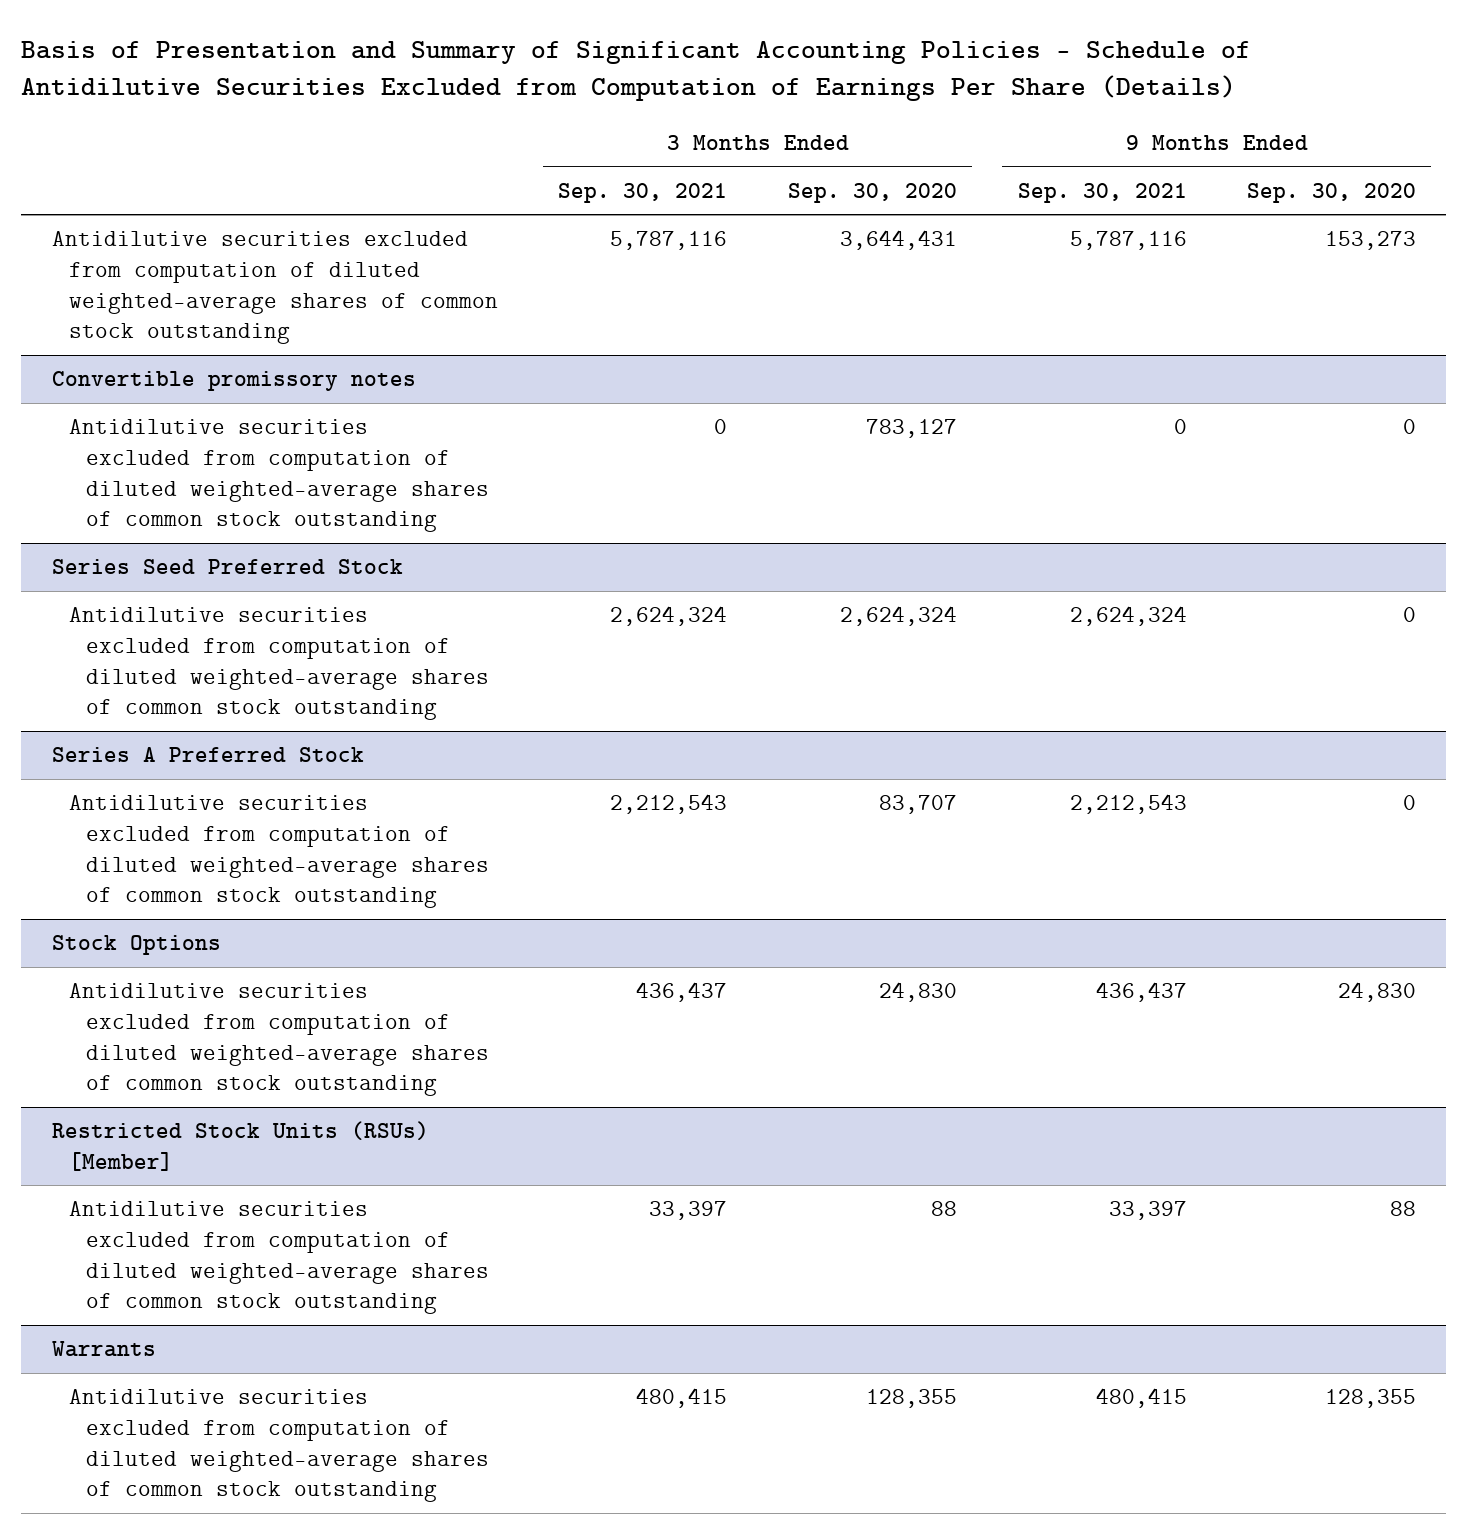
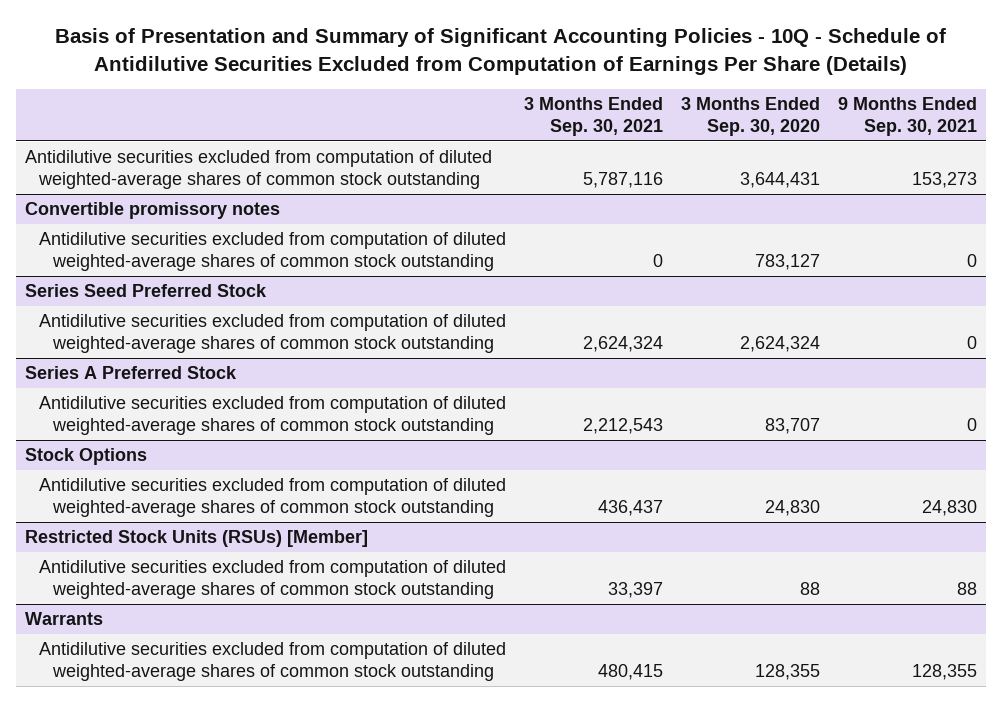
[21,41,1252,102] Basis of Presentation and Summary of Significant Accounting Policies - Schedule of Antidilutive Securities Excluded from Computation of Earnings Per Share (Details) -> [54,28,946,76] Basis of Presentation and Summary of Significant Accounting Policies - 10Q - Schedule of Antidilutive Securities Excluded from Computation of Earnings Per Share (Details)
[1247,182,1417,203] Sep. 30, 2020 -> none
[1069,231,1187,251] 5,787,116 -> [911,172,977,189] 153,273
[1069,606,1187,627] 2,624,324 -> [966,336,977,350] 0
[1069,794,1187,815] 2,212,543 -> [966,418,977,432] 0
[1095,982,1187,1003] 436,437 -> [921,500,977,517] 24,830
[1108,1201,1187,1221] 33,397 -> [956,582,977,596] 88
[1095,1388,1187,1409] 480,415 -> [911,664,977,681] 128,355

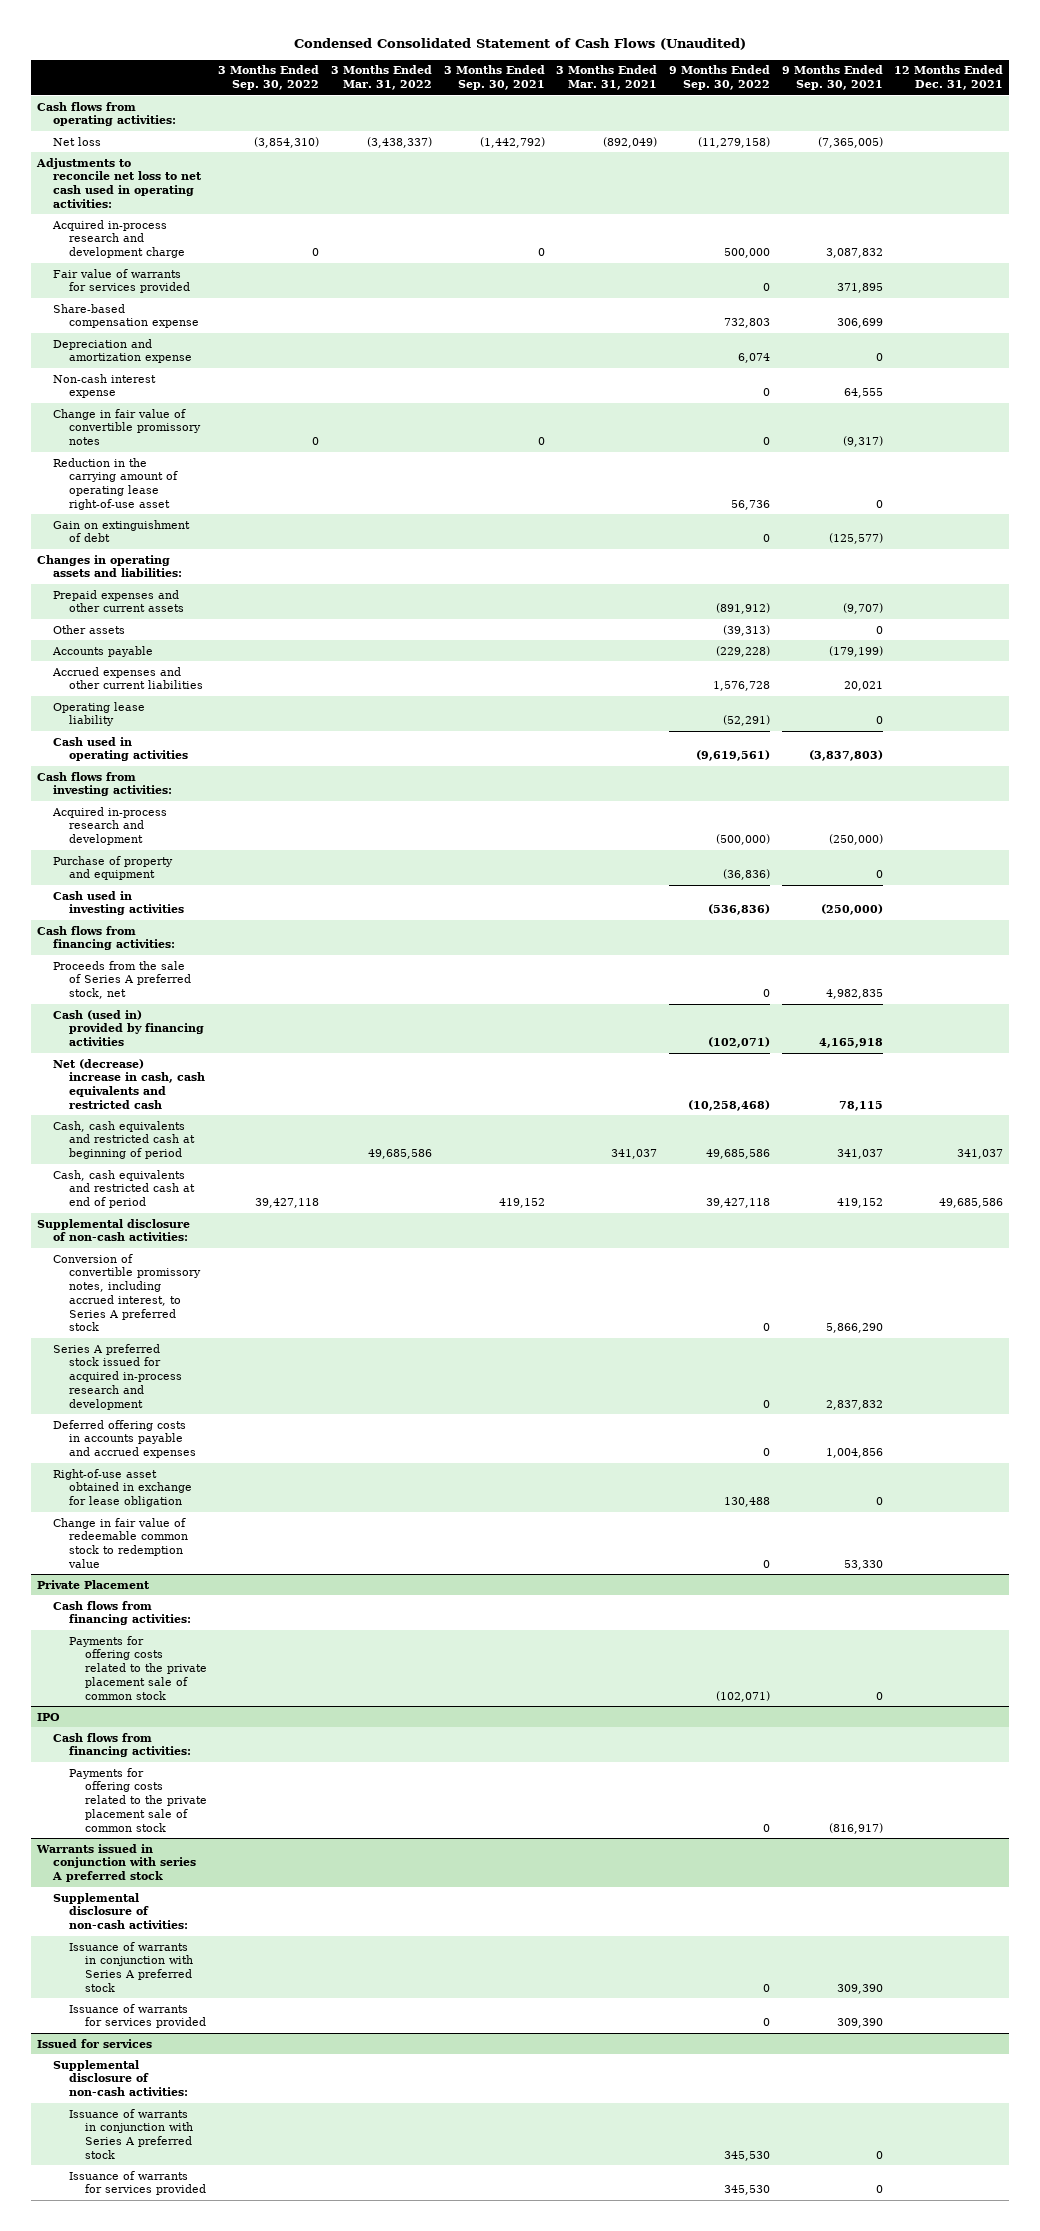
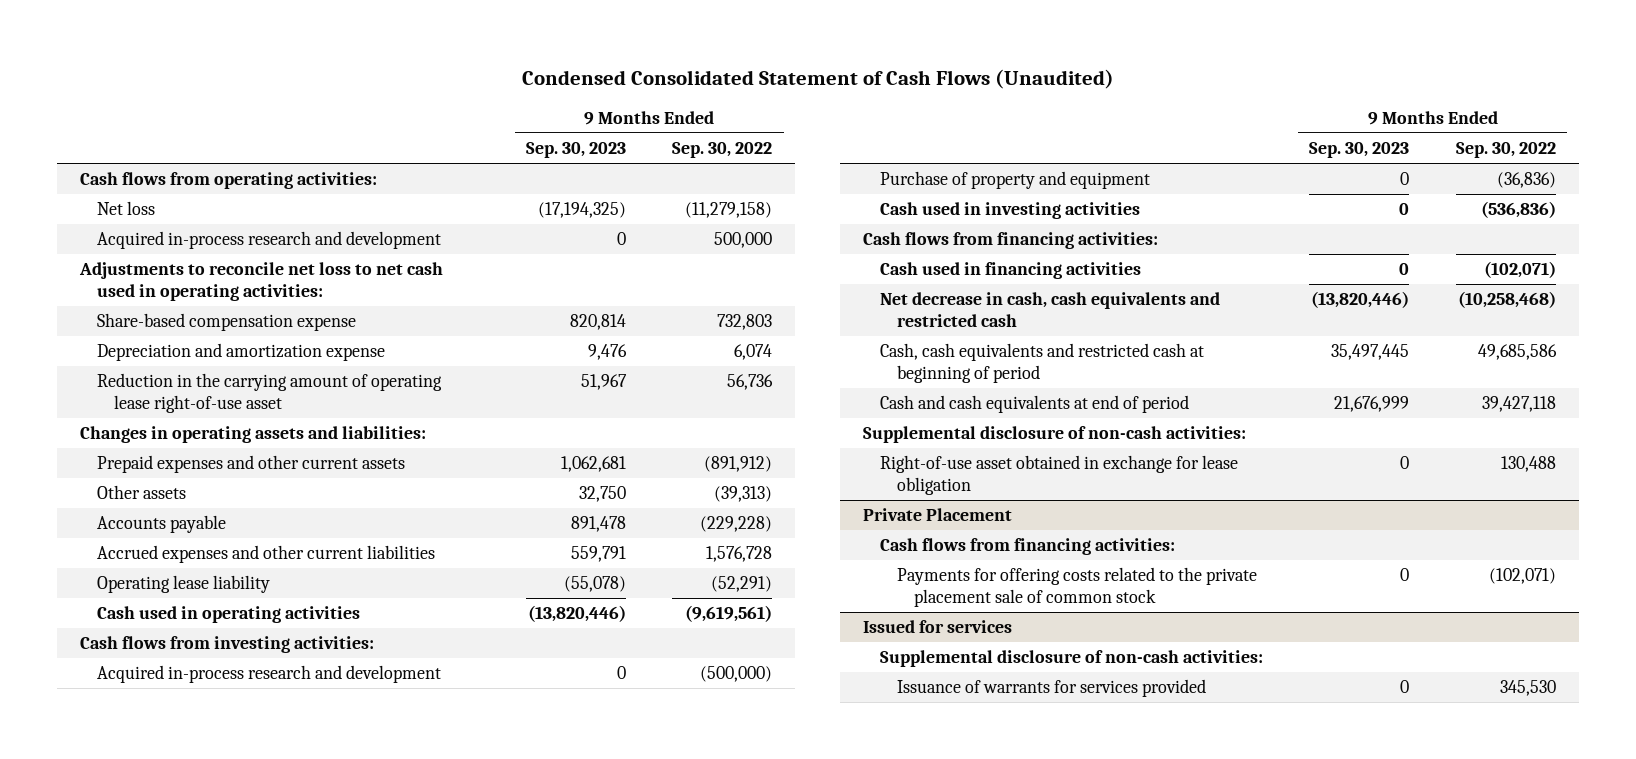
[218,65,320,90] 3 Months Ended Sep. 30, 2022 -> none
[330,65,432,90] 3 Months Ended Mar. 31, 2022 -> none
[443,65,545,90] 3 Months Ended Sep. 30, 2021 -> none
[556,65,658,90] 3 Months Ended Mar. 31, 2021 -> none
[781,65,883,90] 9 Months Ended Sep. 30, 2021 -> none
[894,65,1004,90] 12 Months Ended Dec. 31, 2021 -> none
none -> [526,142,627,159] Sep. 30, 2023
none -> [96,231,441,250] Acquired in-process research and development
[51,219,185,259] Acquired in-process research and development charge -> none
[52,268,190,294] Fair value of warrants for services provided -> none
[52,373,156,399] Non-cash interest expense -> none
[52,408,201,446] Change in fair value of convertible promissory notes -> none
[52,519,190,543] Gain on extinguishment of debt -> none
[52,960,191,1000] Proceeds from the sale of Series A preferred stock, net -> none
[52,1009,204,1047] Cash (used in) provided by financing activities -> [880,262,1142,280] Cash used in financing activities
[52,1058,205,1109] Net (decrease) increase in cash, cash equivalents and restricted cash -> [880,292,1221,328] Net decrease in cash, cash equivalents and restricted cash
[52,1169,195,1209] Cash, cash equivalents and restricted cash at end of period -> [880,395,1190,414] Cash and cash equivalents at end of period
[52,1253,201,1332] Conversion of convertible promissory notes, including accrued interest, to Series A preferred stock -> none
[52,1343,182,1410] Series A preferred stock issued for acquired in-process research and development -> none
[52,1419,196,1459] Deferred offering costs in accounts payable and accrued expenses -> none
[52,1517,188,1568] Change in fair value of redeemable common stock to redemption value -> none
[37,1712,61,1721] IPO -> none
[52,1732,191,1758] Cash flows from financing activities: -> none
[68,1767,207,1832] Payments for offering costs related to the private placement sale of common stock -> none
[36,1843,196,1883] Warrants issued in conjunction with series A preferred stock -> none
[52,1892,188,1930] Supplemental disclosure of non-cash activities: -> none
[68,1941,193,1992] Issuance of warrants in conjunction with Series A preferred stock -> none
[68,2003,206,2029] Issuance of warrants for services provided -> none
[68,2108,193,2159] Issuance of warrants in conjunction with Series A preferred stock -> none

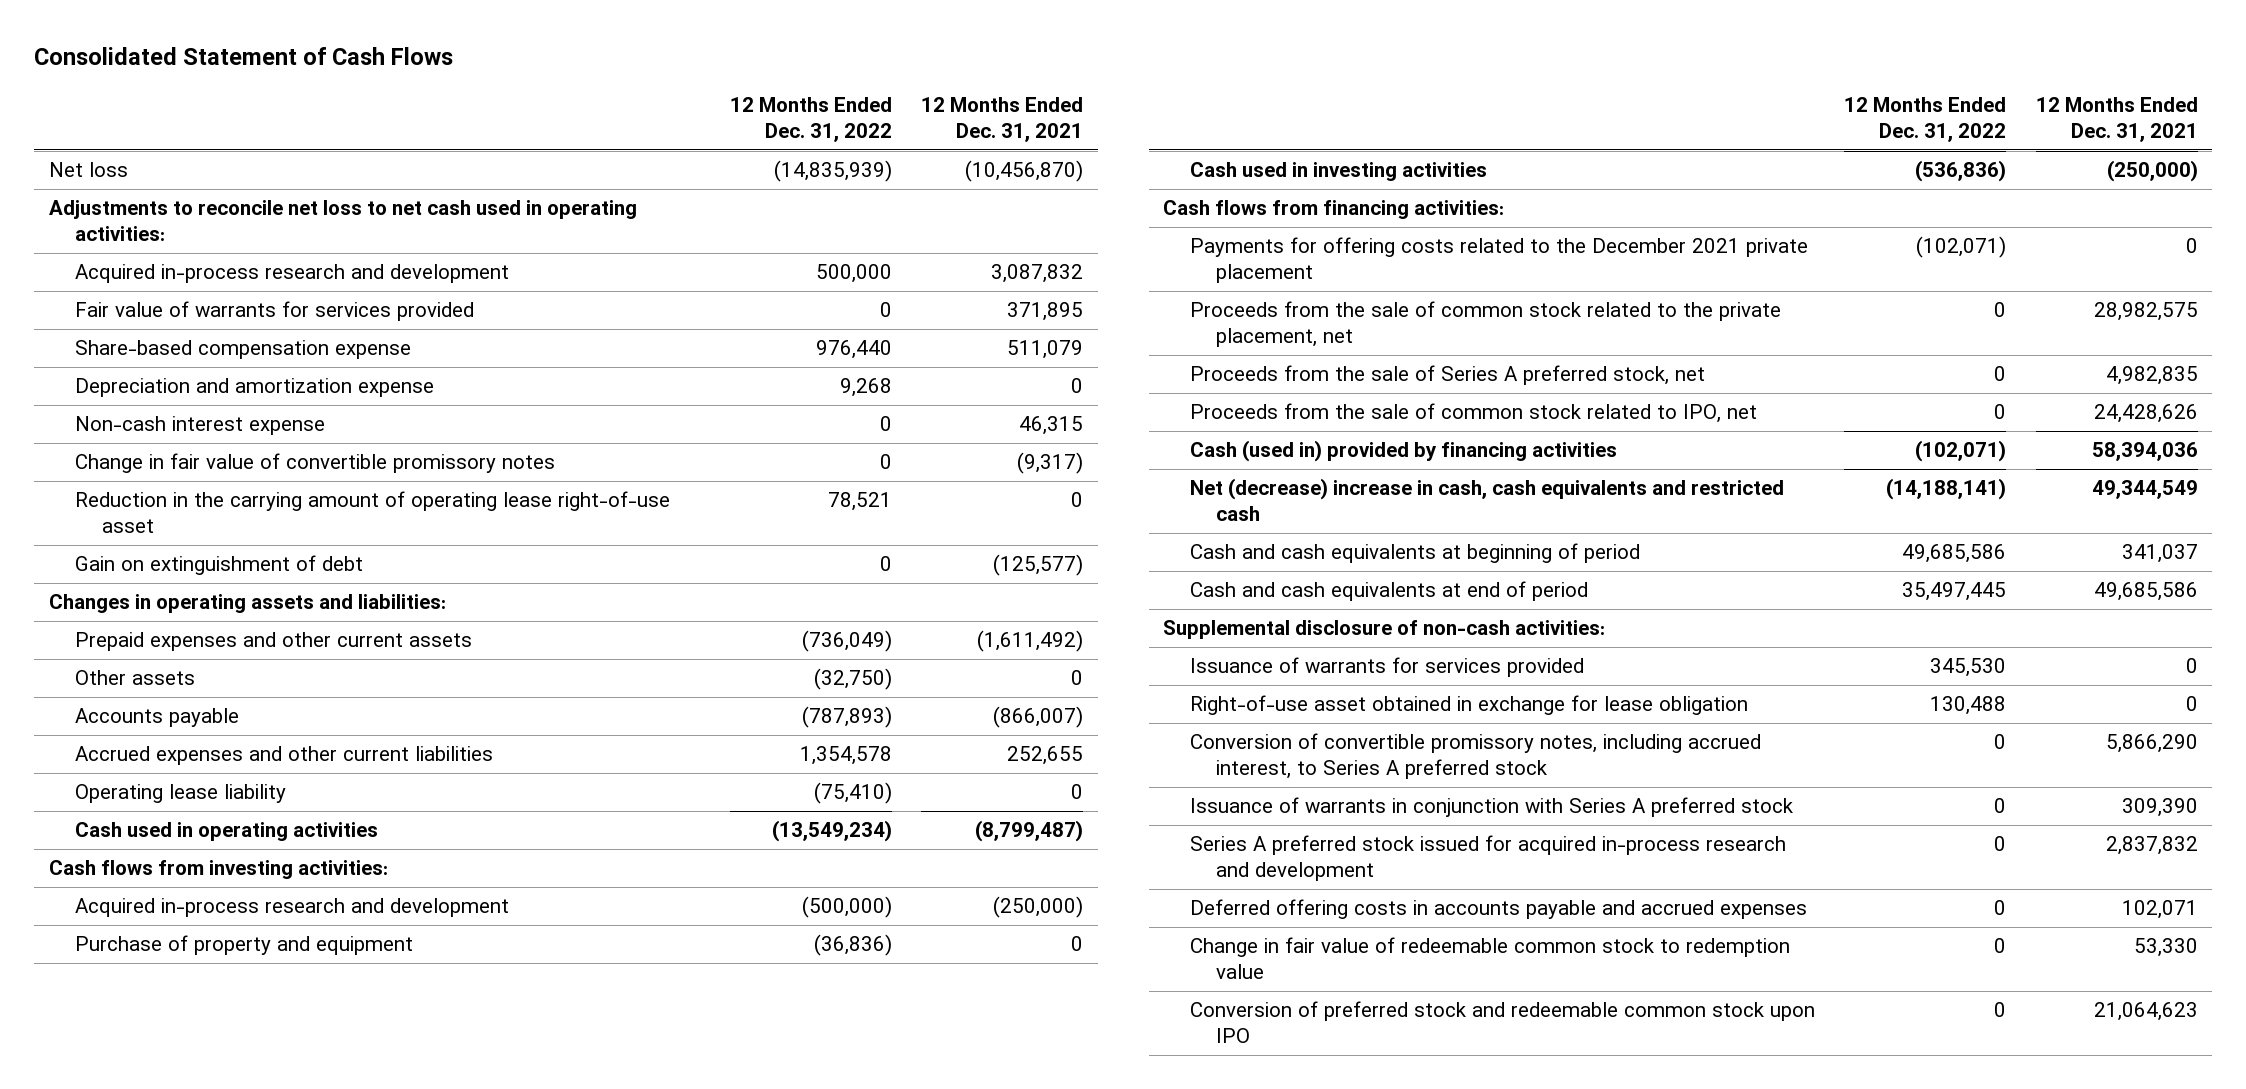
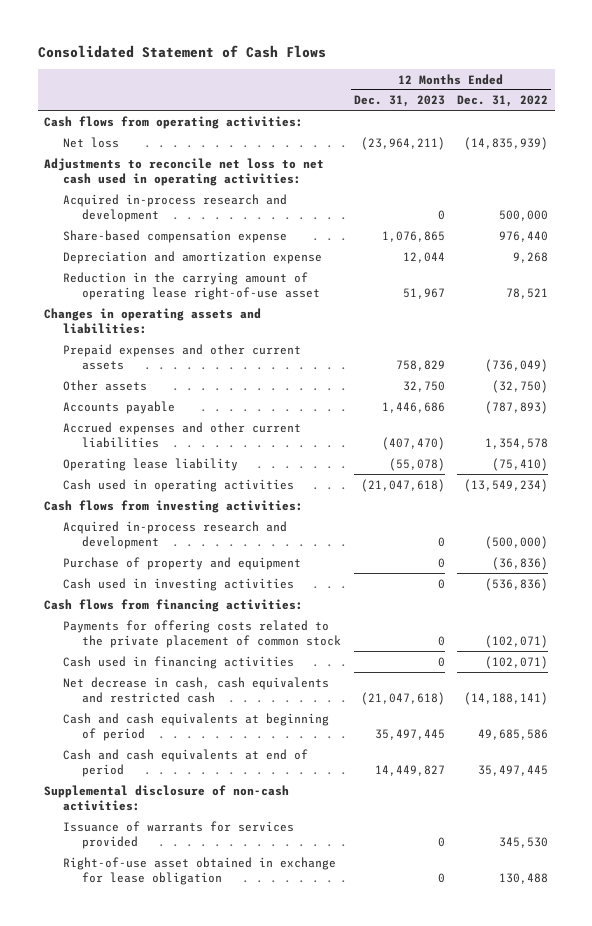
[920,97,1083,143] 12 Months Ended Dec. 31, 2021 -> none
none -> [353,95,445,108] Dec. 31, 2023
none -> [44,115,304,129] Cash flows from operating activities:
[75,301,475,322] Fair value of warrants for services provided -> none
[75,416,326,436] Non-cash interest expense -> none
[75,453,556,474] Change in fair value of convertible promissory notes -> none
[75,555,364,576] Gain on extinguishment of debt -> none
[1189,301,1781,348] Proceeds from the sale of common stock related to the private placement, net -> none
[1189,365,1705,386] Proceeds from the sale of Series A preferred stock, net -> none
[1189,403,1757,424] Proceeds from the sale of common stock related to IPO, net -> none
[1189,237,1808,284] Payments for offering costs related to the December 2021 private placement -> [63,619,342,648] Payments for offering costs related to the private placement of common stock
[1189,440,1617,463] Cash (used in) provided by financing activities -> [63,655,295,669] Cash used in financing activities
[1189,478,1784,522] Net (decrease) increase in cash, cash equivalents and restricted cash -> [63,676,330,703] Net decrease in cash, cash equivalents and restricted cash
[1189,733,1761,780] Conversion of convertible promissory notes, including accrued interest, to Series A preferred stock -> none
[1189,797,1793,818] Issuance of warrants in conjunction with Series A preferred stock -> none
[1189,835,1786,882] Series A preferred stock issued for acquired in-process research and development -> none
[1189,899,1807,920] Deferred offering costs in accounts payable and accrued expenses -> none
[1189,937,1790,980] Change in fair value of redeemable common stock to redemption value -> none
[1189,1001,1815,1044] Conversion of preferred stock and redeemable common stock upon IPO -> none

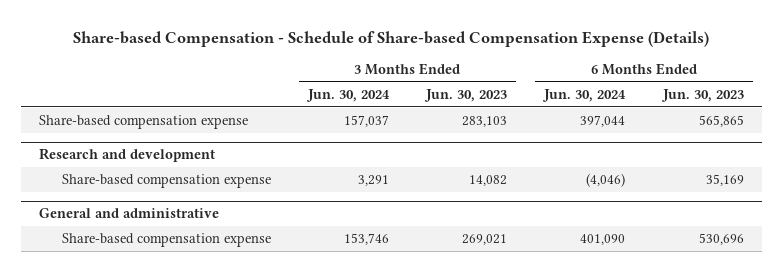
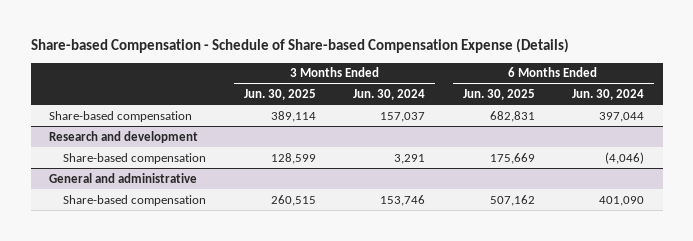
[424,89,508,103] Jun. 30, 2023 -> none
[660,89,744,103] Jun. 30, 2023 -> none
none -> [243,89,316,101] Jun. 30, 2025
none -> [462,89,535,101] Jun. 30, 2025
[39,115,249,130] Share-based compensation expense -> [49,110,193,122] Share-based compensation
[61,174,271,189] Share-based compensation expense -> [63,152,207,164] Share-based compensation
[61,233,271,248] Share-based compensation expense -> [63,194,207,206] Share-based compensation

